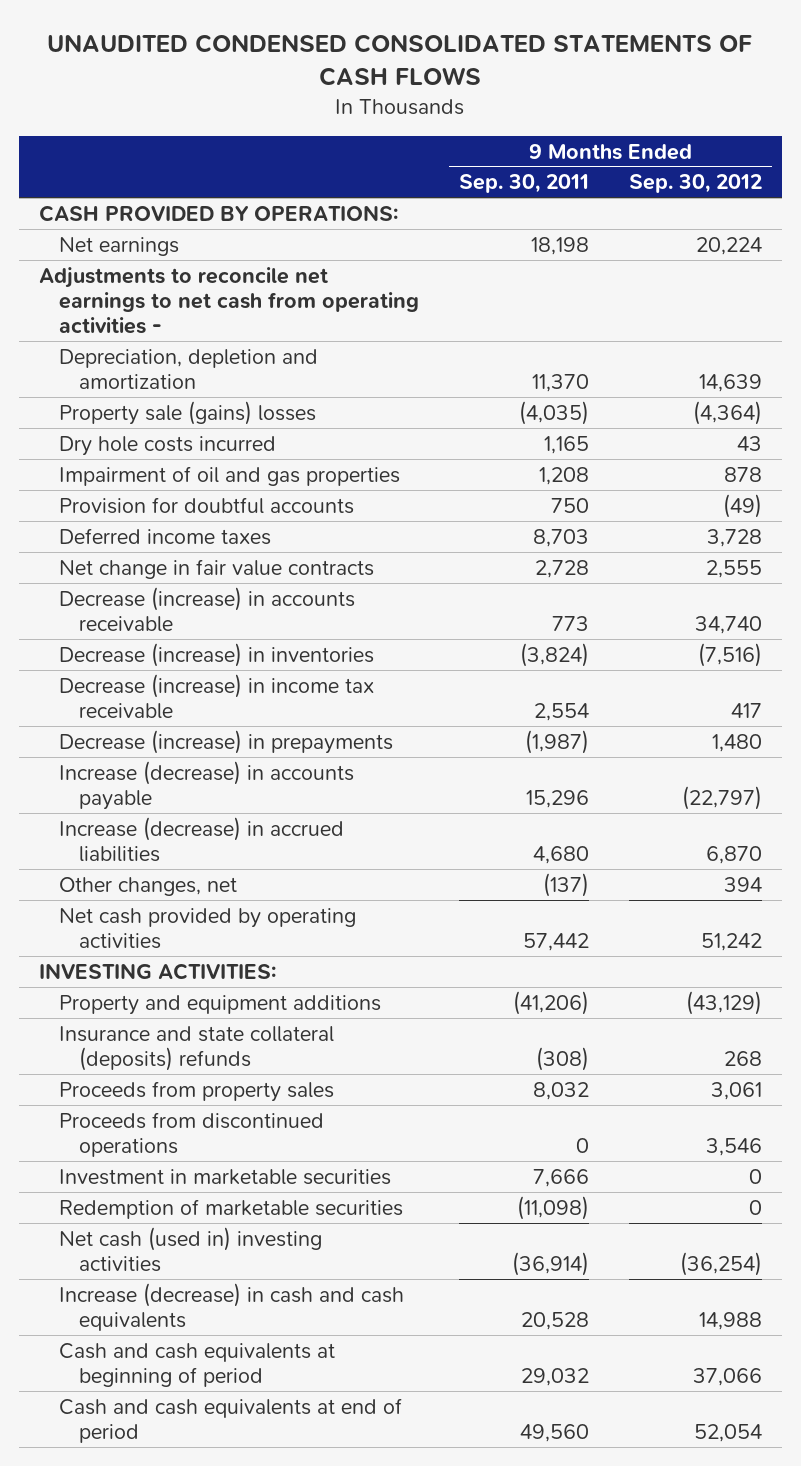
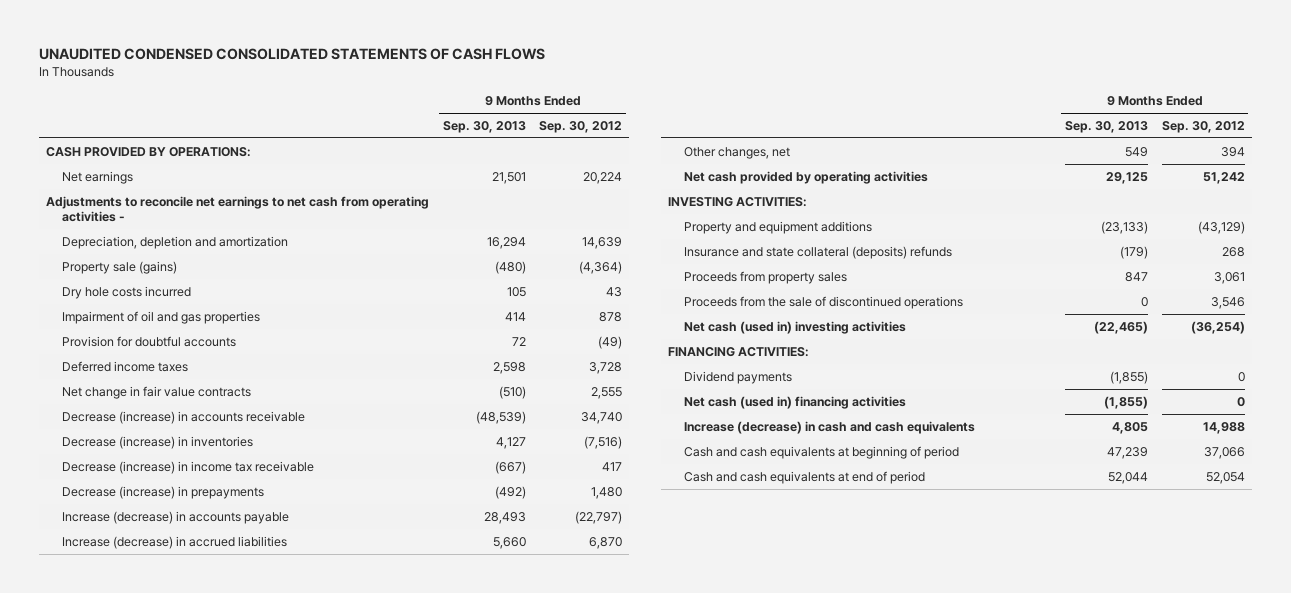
[458,174,589,194] Sep. 30, 2011 -> none
none -> [442,121,526,134] Sep. 30, 2013
[58,400,316,425] Property sale (gains) losses -> [62,260,178,274] Property sale (gains)
[58,1168,391,1185] Investment in marketable securities -> none
[58,1198,403,1219] Redemption of marketable securities -> none
[58,1111,324,1157] Proceeds from discontinued operations -> [684,295,964,309] Proceeds from the sale of discontinued operations
none -> [668,346,810,357] FINANCING ACTIVITIES:
none -> [684,370,793,384] Dividend payments
none -> [684,395,907,409] Net cash (used in) financing activities

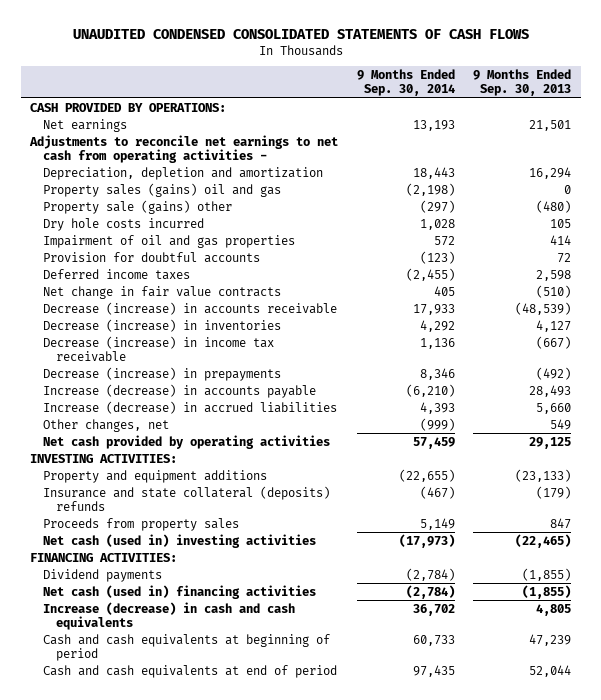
[539,121,623,134] Sep. 30, 2012 -> none
none -> [356,69,455,97] 9 Months Ended Sep. 30, 2014
none -> [42,182,281,197] Property sales (gains) oil and gas
[62,260,178,274] Property sale (gains) -> [42,199,232,214] Property sale (gains) other
[684,295,964,309] Proceeds from the sale of discontinued operations -> none

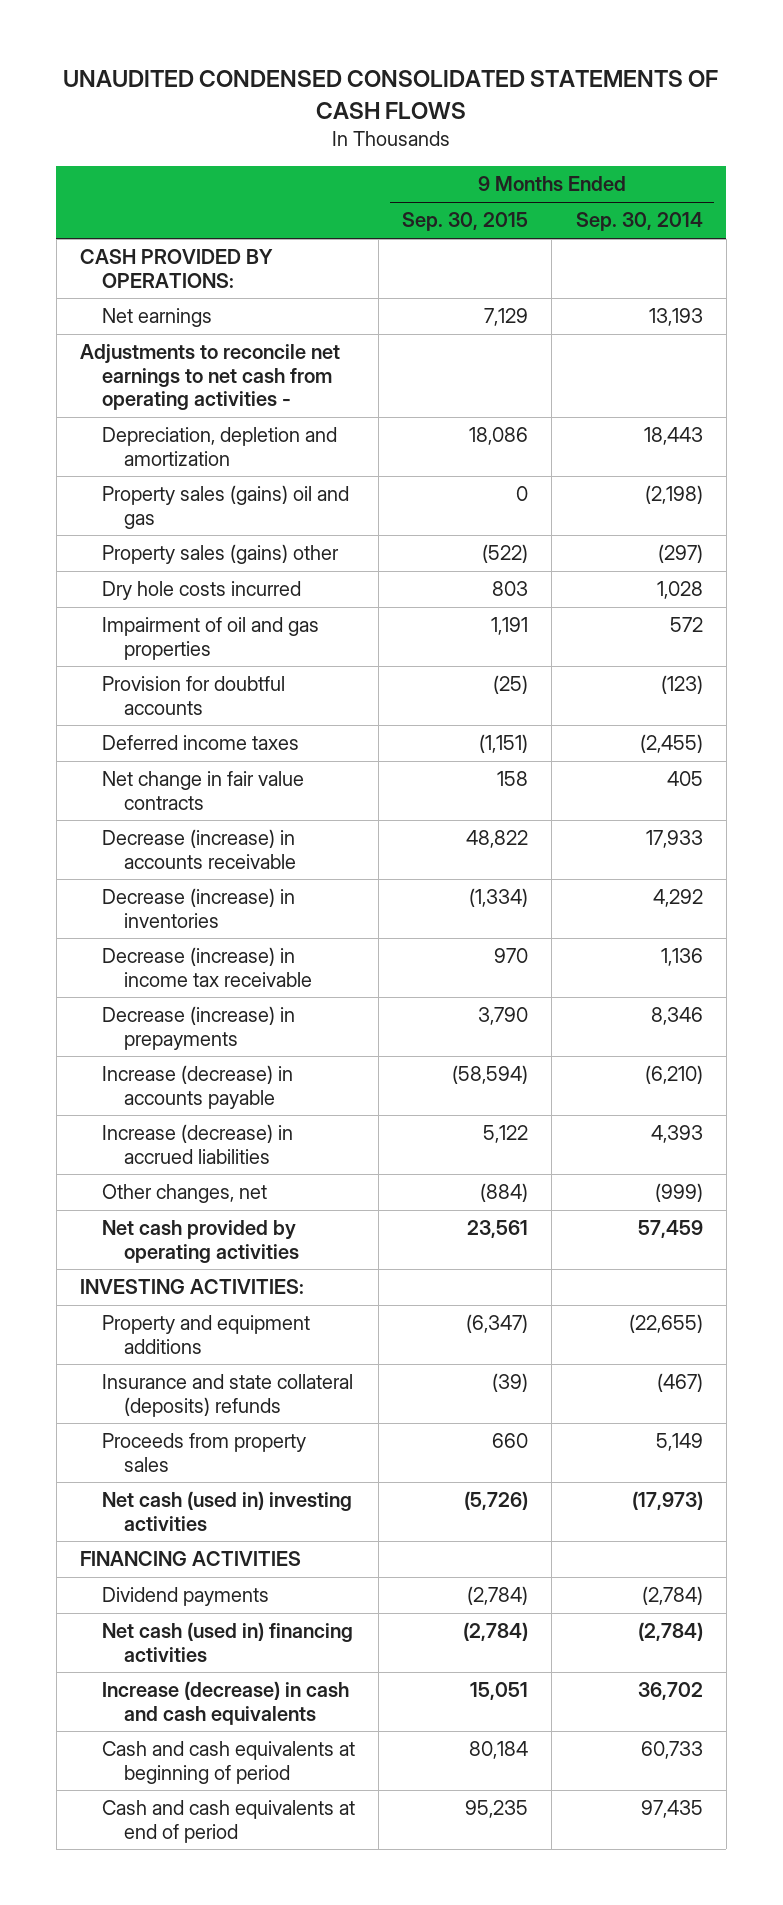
[473,69,572,97] 9 Months Ended Sep. 30, 2013 -> none
none -> [402,212,529,232] Sep. 30, 2015
[42,199,232,214] Property sale (gains) other -> [101,544,339,565] Property sales (gains) other
[29,552,177,562] FINANCING ACTIVITIES: -> [79,1551,301,1567] FINANCING ACTIVITIES

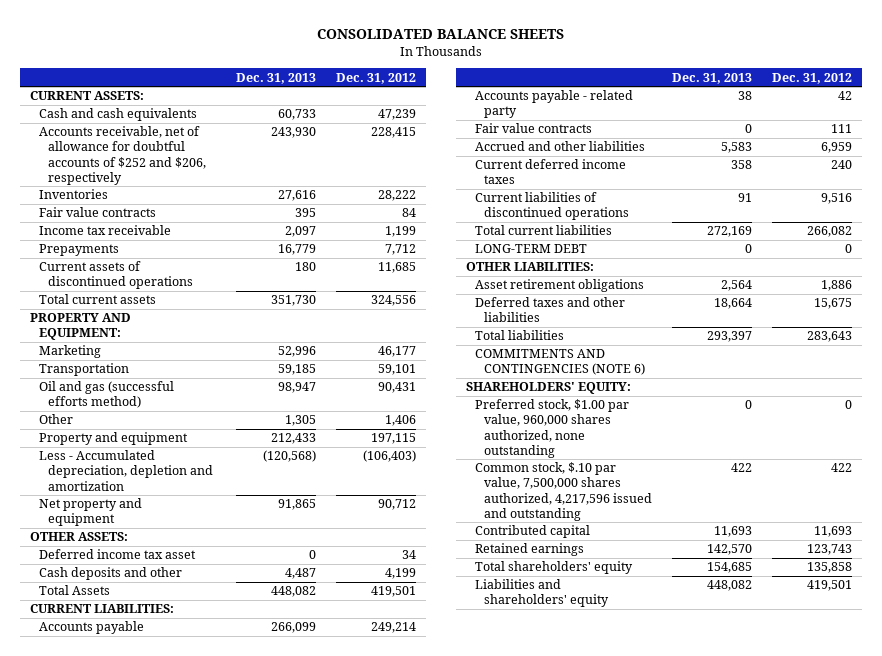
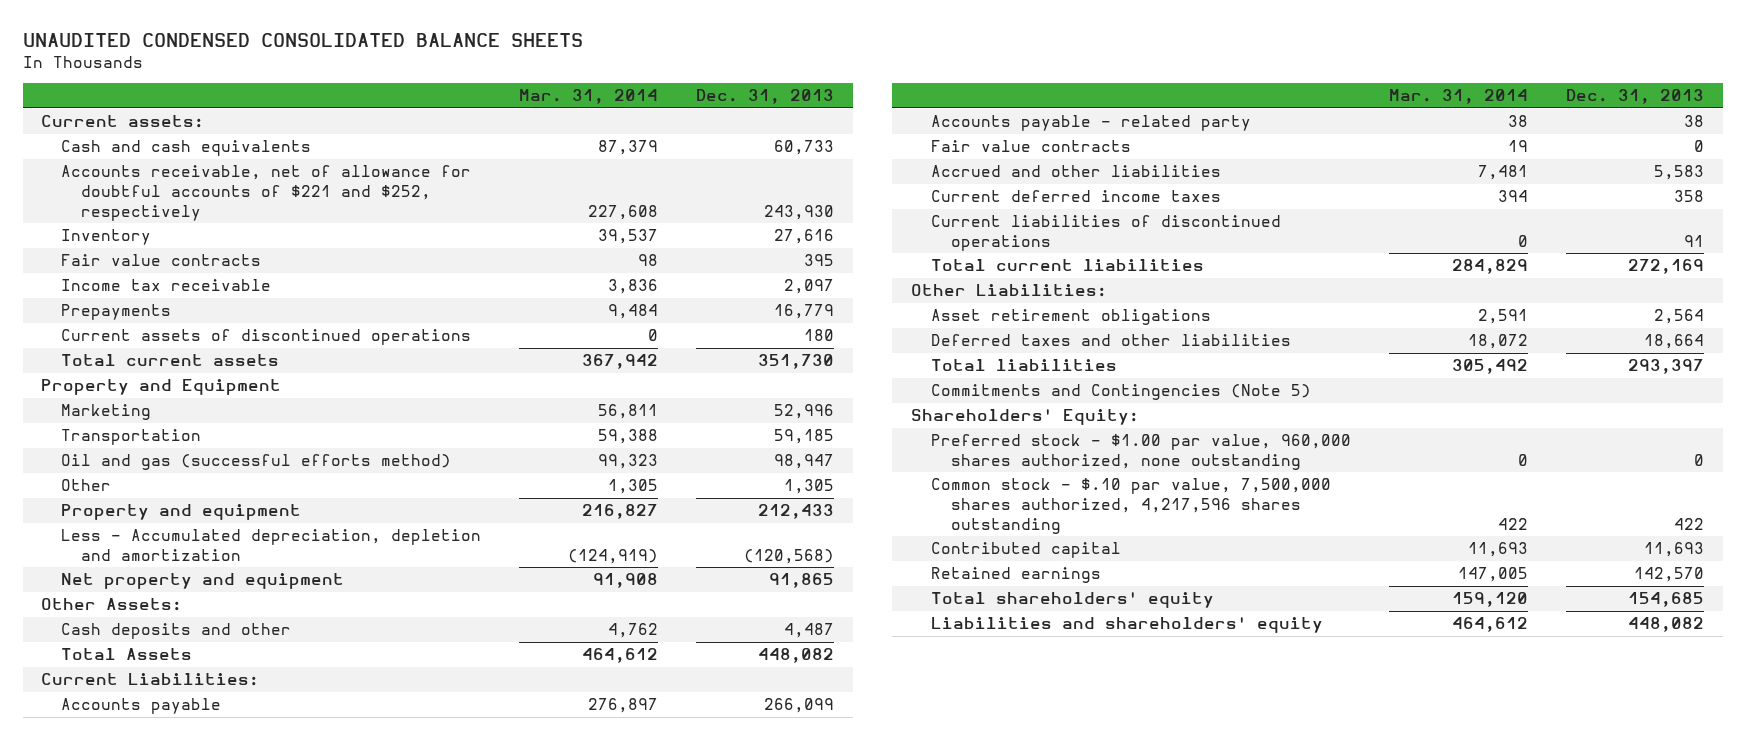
[316,29,564,40] CONSOLIDATED BALANCE SHEETS -> [22,32,583,47] UNAUDITED CONDENSED CONSOLIDATED BALANCE SHEETS
[335,72,416,84] Dec. 31, 2012 -> none
none -> [519,89,659,105] Mar. 31, 2014
[30,91,145,101] CURRENT ASSETS: -> [41,115,205,129] Current assets:
[38,126,206,185] Accounts receivable, net of allowance for doubtful accounts of $252 and $206, respectively -> [61,165,472,221] Accounts receivable, net of allowance for doubtful accounts of $221 and $252, respectively
[38,189,108,200] Inventories -> [61,229,152,246] Inventory
[30,313,132,341] PROPERTY AND EQUIPMENT: -> [41,379,282,396] Property and Equipment
[38,549,196,560] Deferred income tax asset -> none
[30,532,129,542] OTHER ASSETS: -> [41,598,183,612] Other Assets:
[30,604,175,614] CURRENT LIABILITIES: -> [41,673,260,687] Current Liabilities:
[475,244,588,254] LONG-TERM DEBT -> none
[466,262,595,272] OTHER LIABILITIES: -> [910,284,1107,298] Other Liabilities:
[475,349,645,376] COMMITMENTS AND CONTINGENCIES (NOTE 6) -> [930,384,1311,401] Commitments and Contingencies (Note 5)
[466,382,632,395] SHAREHOLDERS' EQUITY: -> [910,409,1139,426] Shareholders' Equity:
[475,399,630,458] Preferred stock, $1.00 par value, 960,000 shares authorized, none outstanding -> [930,434,1351,470] Preferred stock - $1.00 par value, 960,000 shares authorized, none outstanding
[475,462,652,521] Common stock, $.10 par value, 7,500,000 shares authorized, 4,217,596 issued and outstanding -> [930,478,1331,534] Common stock - $.10 par value, 7,500,000 shares authorized, 4,217,596 shares outstanding

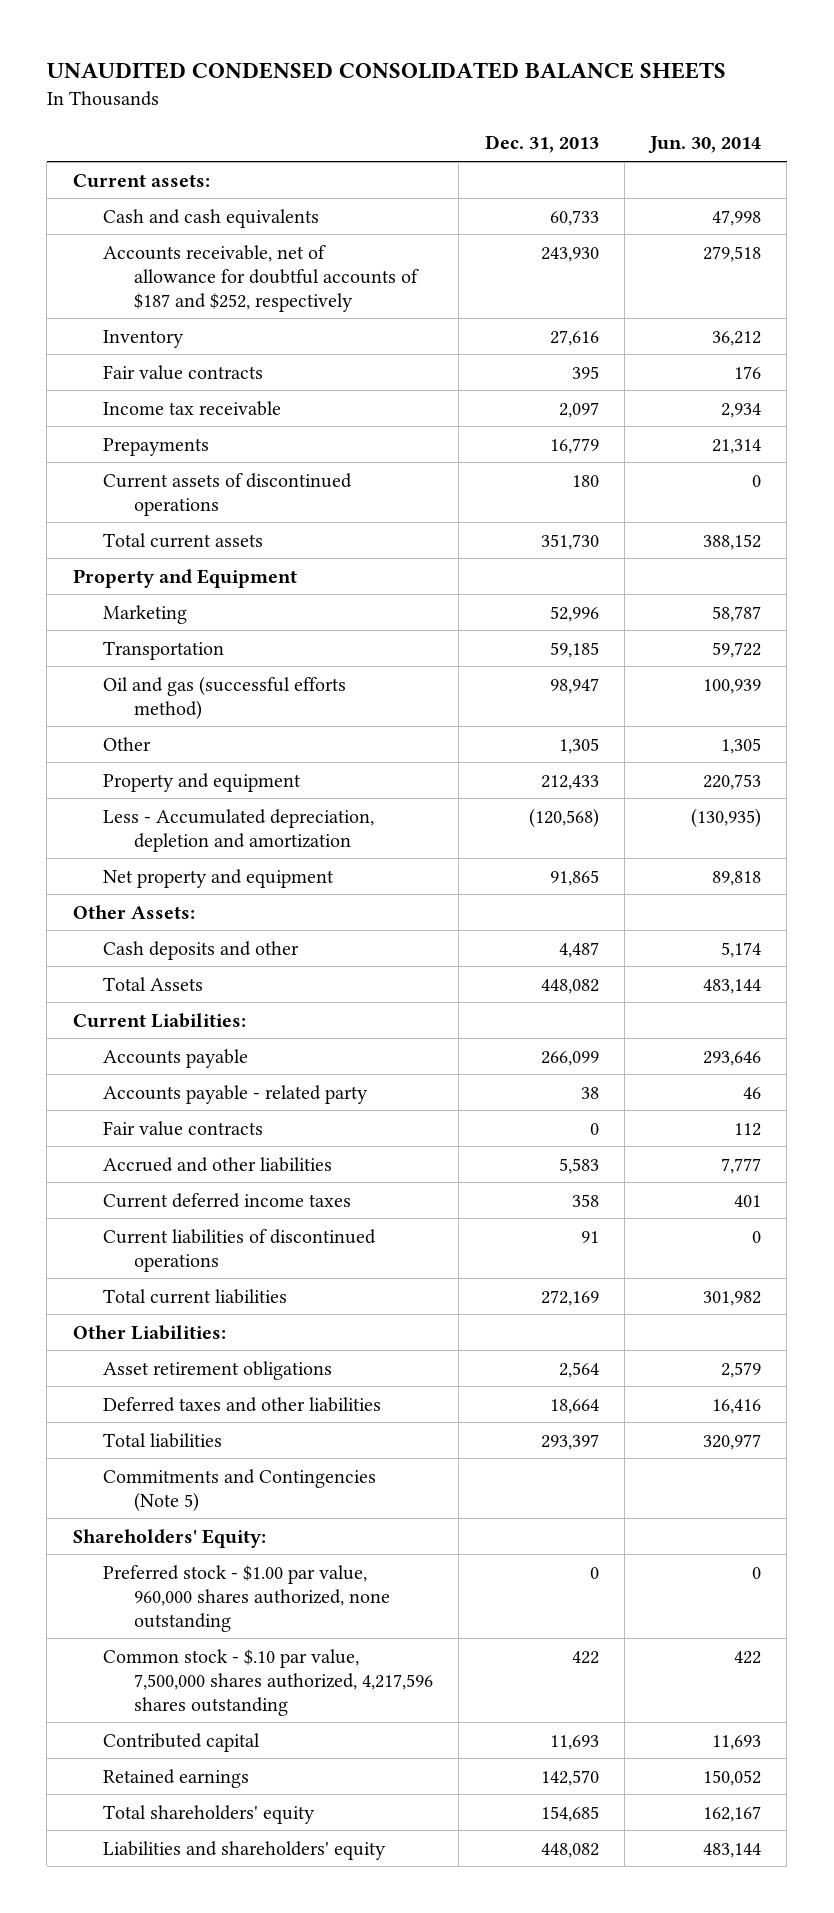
[519,89,659,105] Mar. 31, 2014 -> none
none -> [648,136,762,154] Jun. 30, 2014
[61,165,472,221] Accounts receivable, net of allowance for doubtful accounts of $221 and $252, respectively -> [103,244,420,312] Accounts receivable, net of allowance for doubtful accounts of $187 and $252, respectively

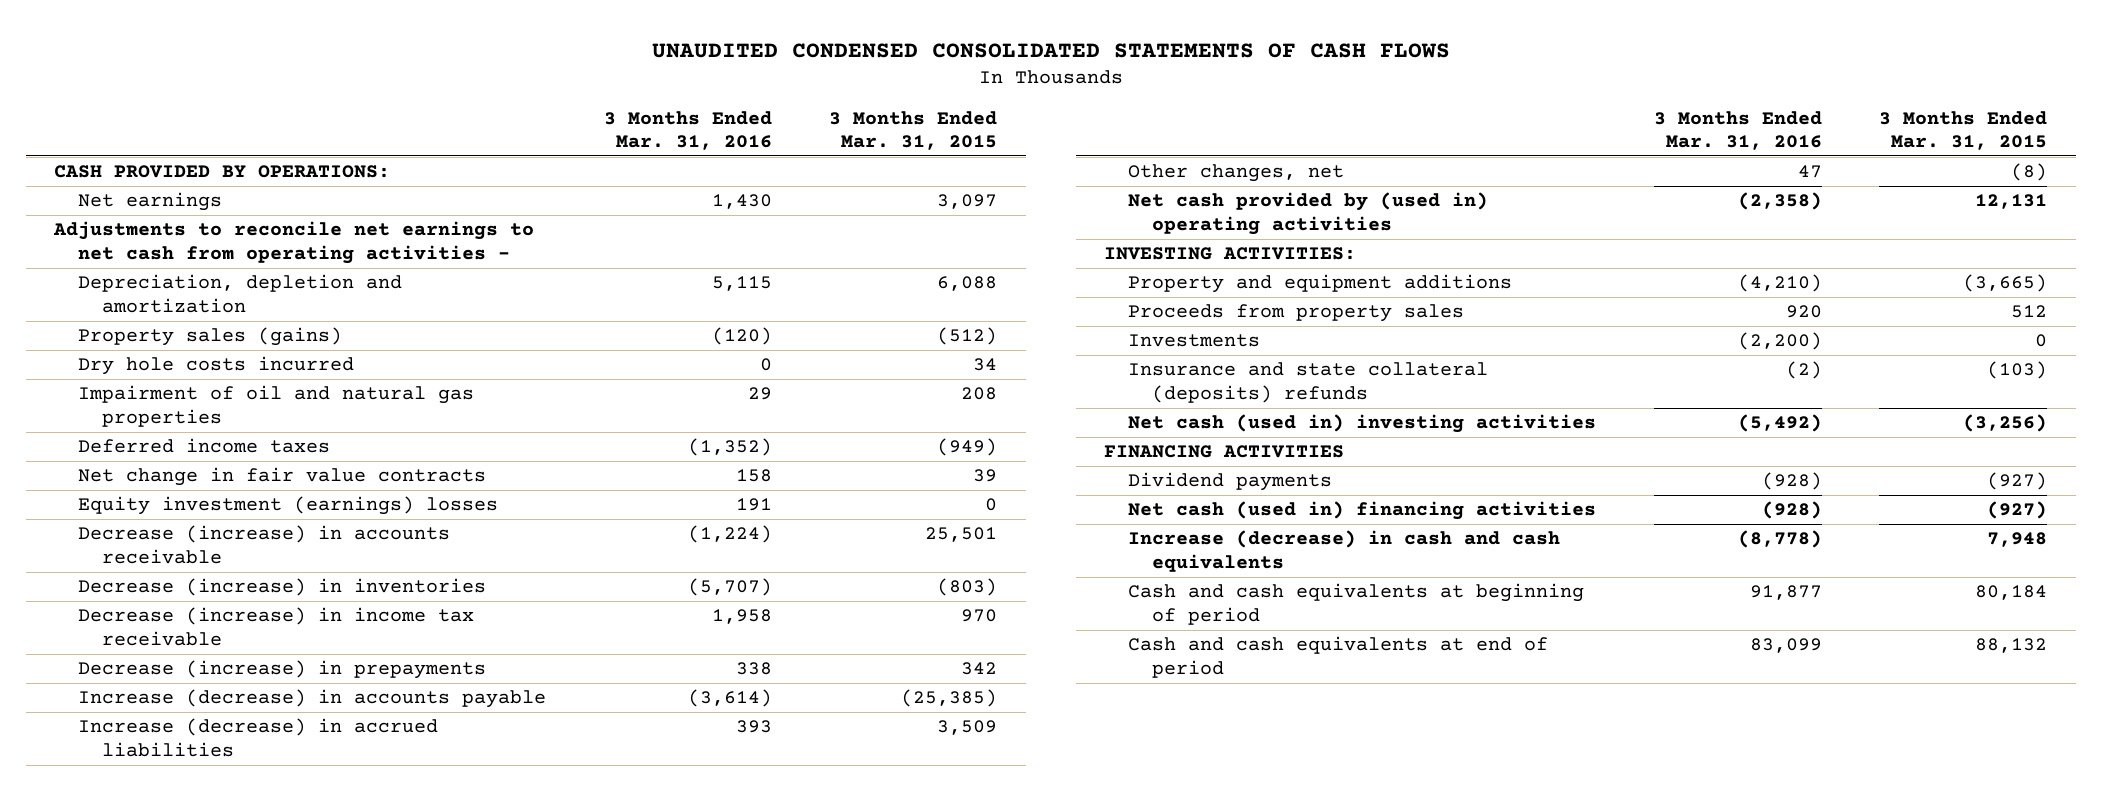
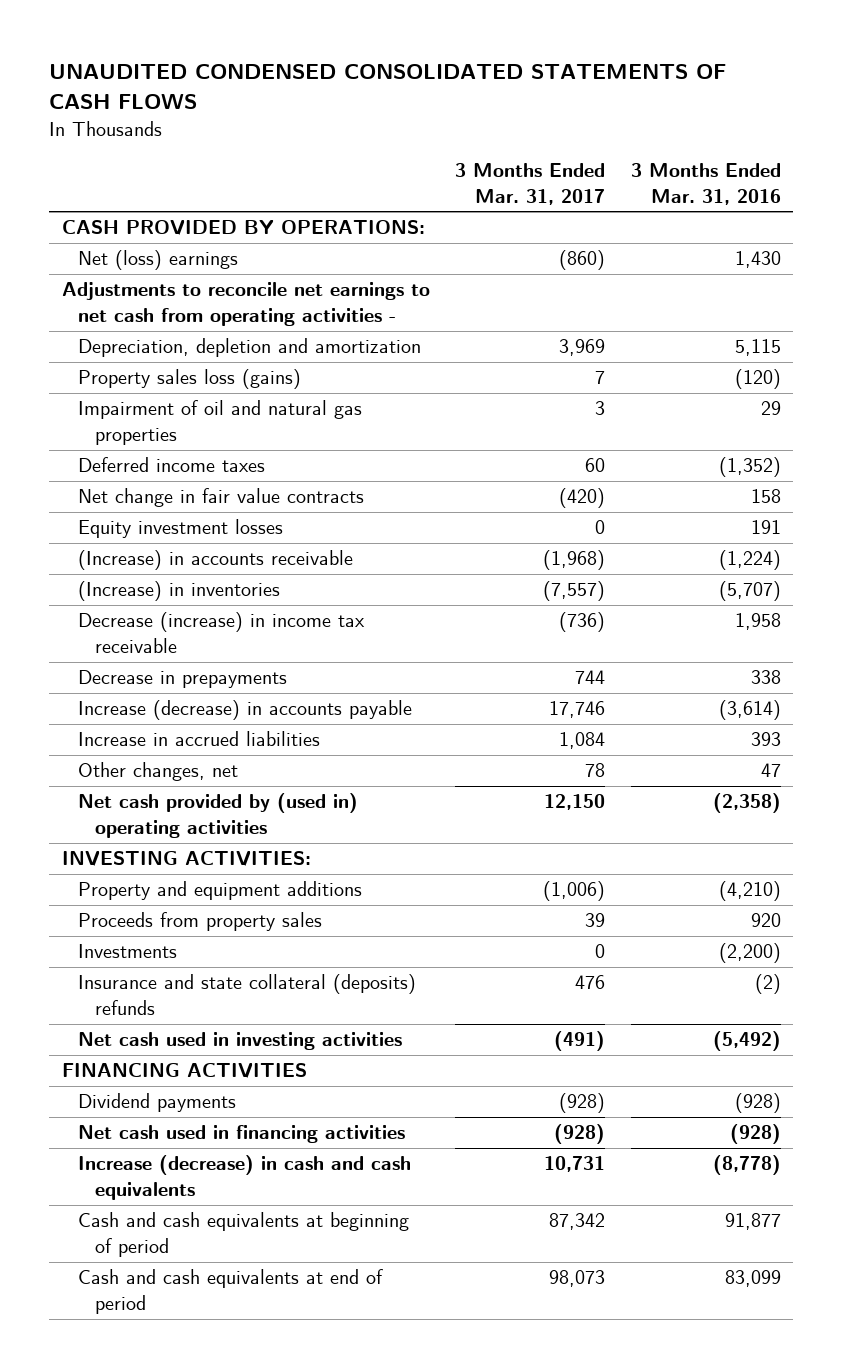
[829,110,998,151] 3 Months Ended Mar. 31, 2015 -> none
none -> [455,163,606,205] 3 Months Ended Mar. 31, 2017
[78,192,223,212] Net earnings -> [78,250,239,271] Net (loss) earnings
[78,356,355,376] Dry hole costs incurred -> none
[78,327,343,347] Property sales (gains) -> [78,369,302,390] Property sales loss (gains)
[78,496,499,516] Equity investment (earnings) losses -> [78,519,284,539] Equity investment losses
[78,525,451,564] Decrease (increase) in accounts receivable -> [78,550,354,571] (Increase) in accounts receivable
[78,578,487,597] Decrease (increase) in inventories -> [78,581,281,602] (Increase) in inventories
[78,660,487,680] Decrease (increase) in prepayments -> [78,670,288,689] Decrease in prepayments
[78,718,439,757] Increase (decrease) in accrued liabilities -> [78,731,321,747] Increase in accrued liabilities
[1128,414,1597,434] Net cash (used in) investing activities -> [78,1032,403,1051] Net cash used in investing activities
[1128,501,1597,521] Net cash (used in) financing activities -> [78,1125,406,1144] Net cash used in financing activities

